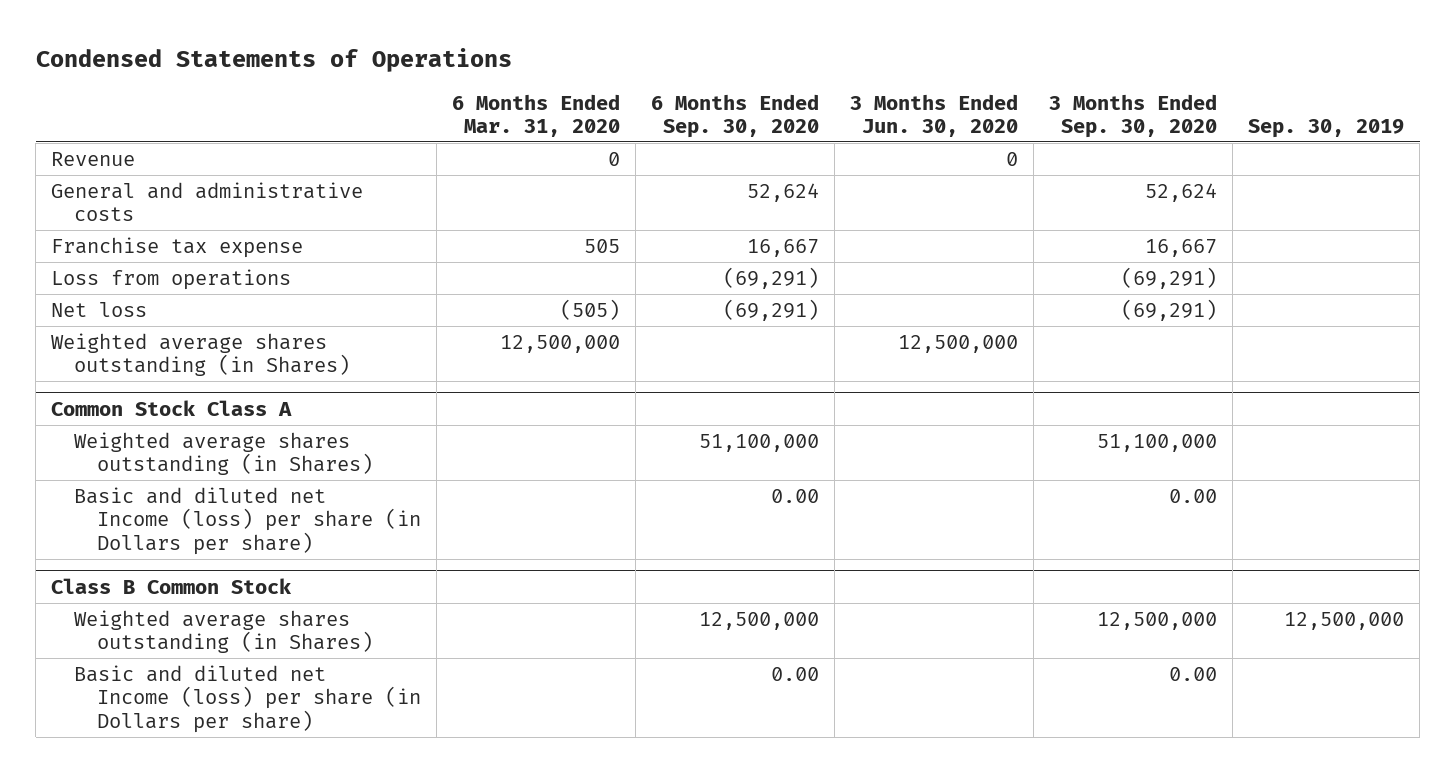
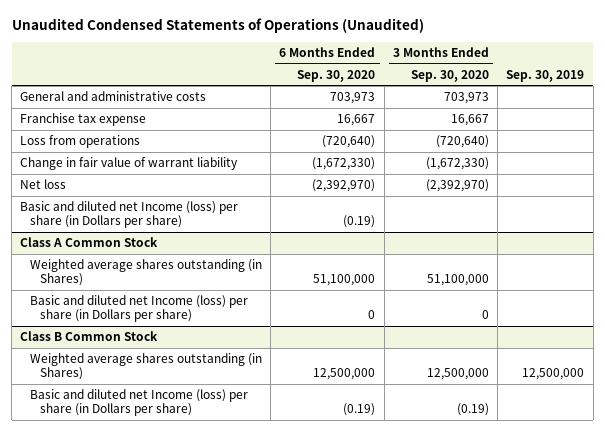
[35,47,512,72] Condensed Statements of Operations -> [11,17,424,33] Unaudited Condensed Statements of Operations (Unaudited)
[451,93,620,137] 6 Months Ended Mar. 31, 2020 -> none
[850,93,1019,137] 3 Months Ended Jun. 30, 2020 -> none
[51,151,136,166] Revenue -> none
[747,182,820,202] 52,624 -> [330,92,376,105] 703,973
[1145,182,1218,202] 52,624 -> [443,92,489,105] 703,973
[51,332,351,377] Weighted average shares outstanding (in Shares) -> none
[723,266,820,289] (69,291) -> [322,135,376,149] (720,640)
[1121,266,1218,289] (69,291) -> [435,135,489,149] (720,640)
none -> [20,157,239,171] Change in fair value of warrant liability
[723,298,820,321] (69,291) -> [312,179,376,193] (2,392,970)
[1121,298,1218,321] (69,291) -> [425,179,489,193] (2,392,970)
none -> [20,201,239,228] Basic and diluted net Income (loss) per share (in Dollars per share)
[51,399,293,416] Common Stock Class A -> [20,237,159,248] Class A Common Stock
[771,488,820,503] 0.00 -> [368,309,376,319] 0
[1169,488,1218,503] 0.00 -> [481,309,489,319] 0
[771,666,820,681] 0.00 -> [343,402,376,416] (0.19)
[1169,666,1218,681] 0.00 -> [456,402,489,416] (0.19)

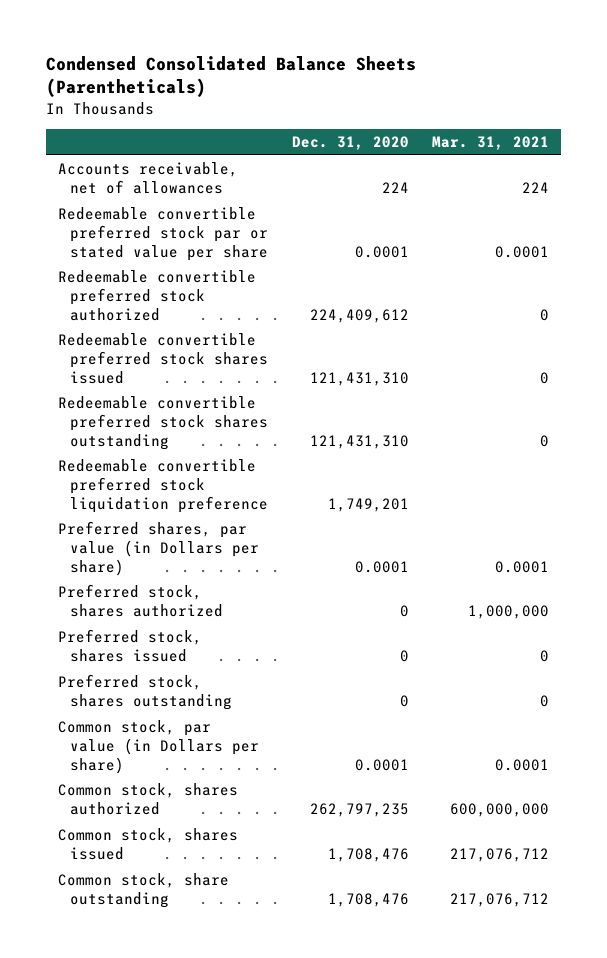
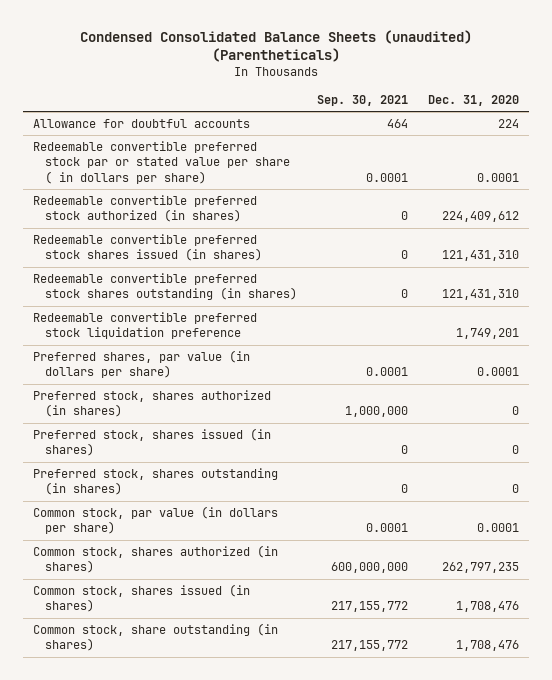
[46,55,417,98] Condensed Consolidated Balance Sheets (Parentheticals) -> [79,29,472,63] Condensed Consolidated Balance Sheets (unaudited) (Parentheticals)
[431,136,549,151] Mar. 31, 2021 -> none
none -> [317,95,409,107] Sep. 30, 2021
[58,162,239,194] Accounts receivable, net of allowances -> [32,118,250,128] Allowance for doubtful accounts
[58,207,269,261] Redeemable convertible preferred stock par or stated value per share -> [32,140,291,184] Redeemable convertible preferred stock par or stated value per share ( in dollars per share)
[58,270,257,321] Redeemable convertible preferred stock authorized -> [32,194,257,223] Redeemable convertible preferred stock authorized (in shares)
[58,333,269,384] Redeemable convertible preferred stock shares issued -> [32,233,263,262] Redeemable convertible preferred stock shares issued (in shares)
[58,396,269,450] Redeemable convertible preferred stock shares outstanding -> [32,272,298,301] Redeemable convertible preferred stock shares outstanding (in shares)
[58,521,260,576] Preferred shares, par value (in Dollars per share) -> [32,349,250,379] Preferred shares, par value (in dollars per share)
[58,584,224,617] Preferred stock, shares authorized -> [32,389,271,418] Preferred stock, shares authorized (in shares)
[58,629,203,662] Preferred stock, shares issued -> [32,427,271,457] Preferred stock, shares issued (in shares)
[58,674,233,710] Preferred stock, shares outstanding -> [32,467,278,496] Preferred stock, shares outstanding (in shares)
[58,720,260,774] Common stock, par value (in Dollars per share) -> [32,505,278,535] Common stock, par value (in dollars per share)
[58,783,239,815] Common stock, shares authorized -> [32,544,278,574] Common stock, shares authorized (in shares)
[58,828,239,860] Common stock, shares issued -> [32,583,250,613] Common stock, shares issued (in shares)
[58,873,230,908] Common stock, share outstanding -> [32,622,278,652] Common stock, share outstanding (in shares)

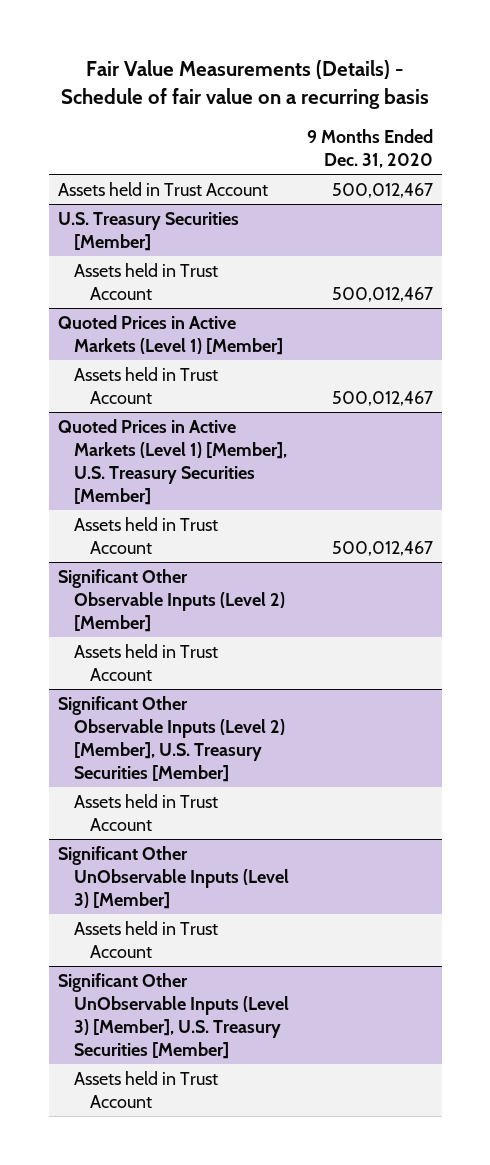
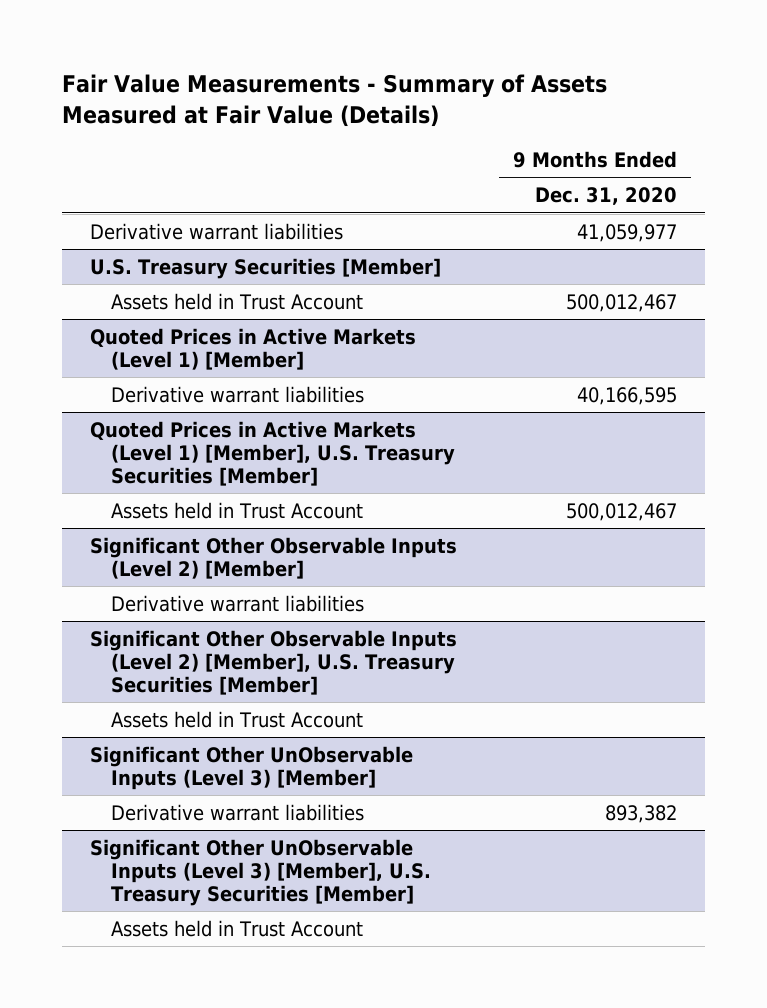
[61,60,430,110] Fair Value Measurements (Details) - Schedule of fair value on a recurring basis -> [61,74,607,127] Fair Value Measurements - Summary of Assets Measured at Fair Value (Details)
[57,181,268,196] Assets held in Trust Account -> none
none -> [89,222,343,240] Derivative warrant liabilities
[73,366,218,404] Assets held in Trust Account -> none
none -> [111,385,365,403] Derivative warrant liabilities
[73,643,218,681] Assets held in Trust Account -> none
none -> [111,594,365,612] Derivative warrant liabilities
[73,920,218,958] Assets held in Trust Account -> none
none -> [111,803,365,821] Derivative warrant liabilities

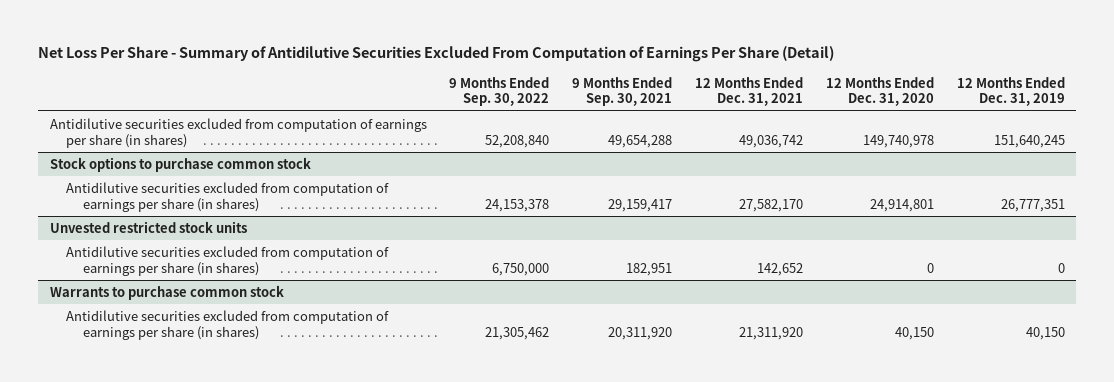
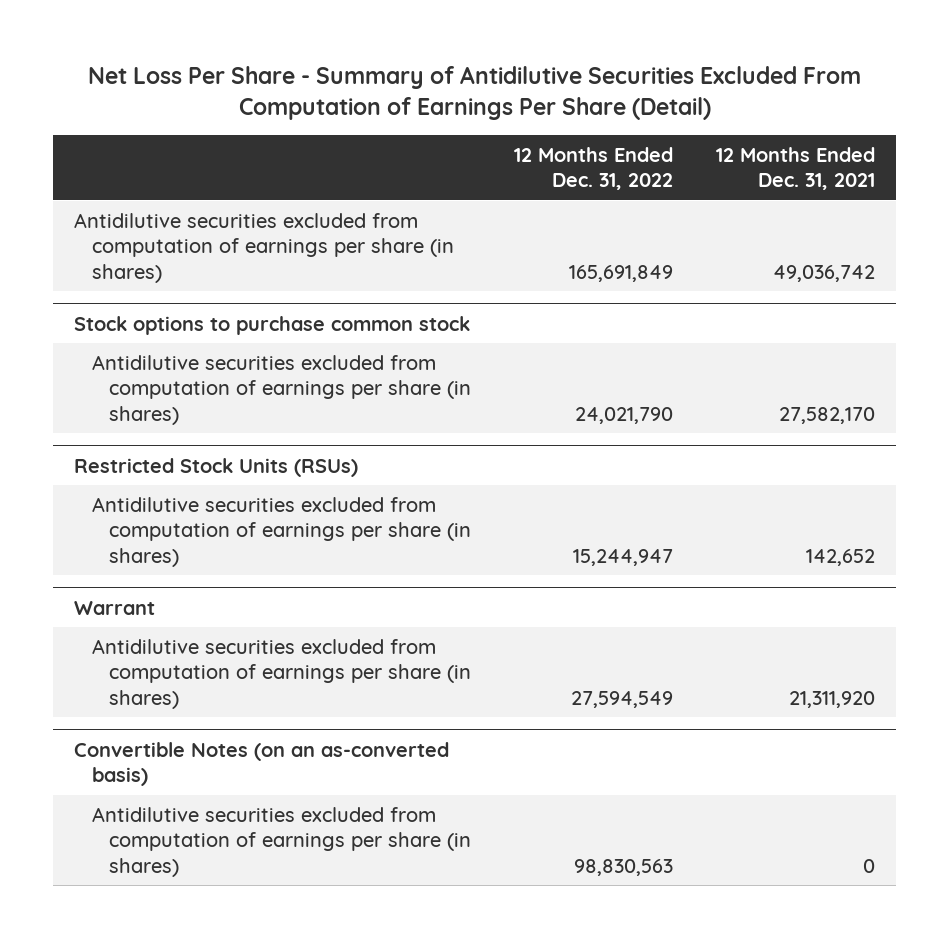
[449,76,550,107] 9 Months Ended Sep. 30, 2022 -> none
[572,76,673,107] 9 Months Ended Sep. 30, 2021 -> none
[825,76,934,107] 12 Months Ended Dec. 31, 2020 -> none
[956,76,1065,107] 12 Months Ended Dec. 31, 2019 -> none
none -> [514,146,674,191] 12 Months Ended Dec. 31, 2022
[49,220,247,233] Unvested restricted stock units -> [74,457,359,477] Restricted Stock Units (RSUs)
[49,284,284,300] Warrants to purchase common stock -> [74,600,156,615] Warrant
none -> [74,741,450,786] Convertible Notes (on an as-converted basis)
none -> [91,806,472,877] Antidilutive securities excluded from computation of earnings per share (in shares)

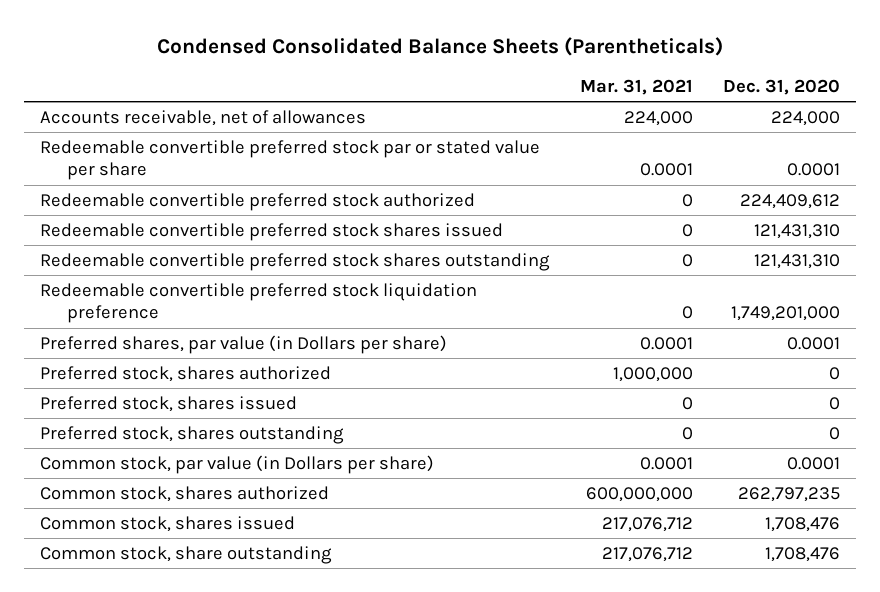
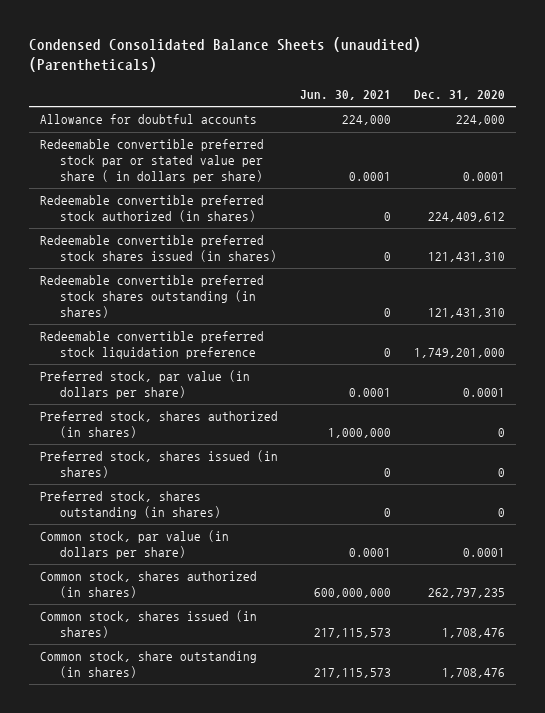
[157,36,724,56] Condensed Consolidated Balance Sheets (Parentheticals) -> [29,37,422,72] Condensed Consolidated Balance Sheets (unaudited) (Parentheticals)
[579,79,693,96] Mar. 31, 2021 -> none
none -> [300,90,392,101] Jun. 30, 2021
[39,109,366,126] Accounts receivable, net of allowances -> [40,114,258,125] Allowance for doubtful accounts
[39,139,540,181] Redeemable convertible preferred stock par or stated value per share -> [40,139,265,183] Redeemable convertible preferred stock par or stated value per share ( in dollars per share)
[39,192,475,211] Redeemable convertible preferred stock authorized -> [40,195,265,223] Redeemable convertible preferred stock authorized (in shares)
[39,222,503,241] Redeemable convertible preferred stock shares issued -> [40,235,278,263] Redeemable convertible preferred stock shares issued (in shares)
[39,252,550,271] Redeemable convertible preferred stock shares outstanding -> [40,275,265,318] Redeemable convertible preferred stock shares outstanding (in shares)
[39,334,447,354] Preferred shares, par value (in Dollars per share) -> [40,370,251,400] Preferred stock, par value (in dollars per share)
[39,365,331,382] Preferred stock, shares authorized -> [40,411,279,439] Preferred stock, shares authorized (in shares)
[39,395,297,412] Preferred stock, shares issued -> [40,450,279,479] Preferred stock, shares issued (in shares)
[39,425,344,444] Preferred stock, shares outstanding -> [40,491,222,520] Preferred stock, shares outstanding (in shares)
[39,454,434,474] Common stock, par value (in Dollars per share) -> [40,530,230,560] Common stock, par value (in dollars per share)
[39,485,329,502] Common stock, shares authorized -> [40,571,258,599] Common stock, shares authorized (in shares)
[39,515,295,532] Common stock, shares issued -> [40,610,258,639] Common stock, shares issued (in shares)
[39,545,332,564] Common stock, share outstanding -> [40,651,258,679] Common stock, share outstanding (in shares)

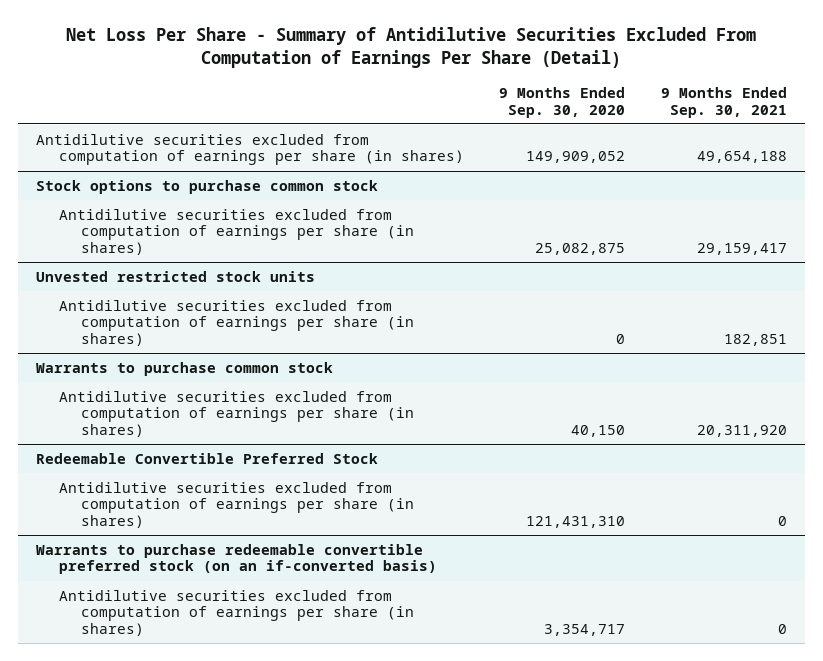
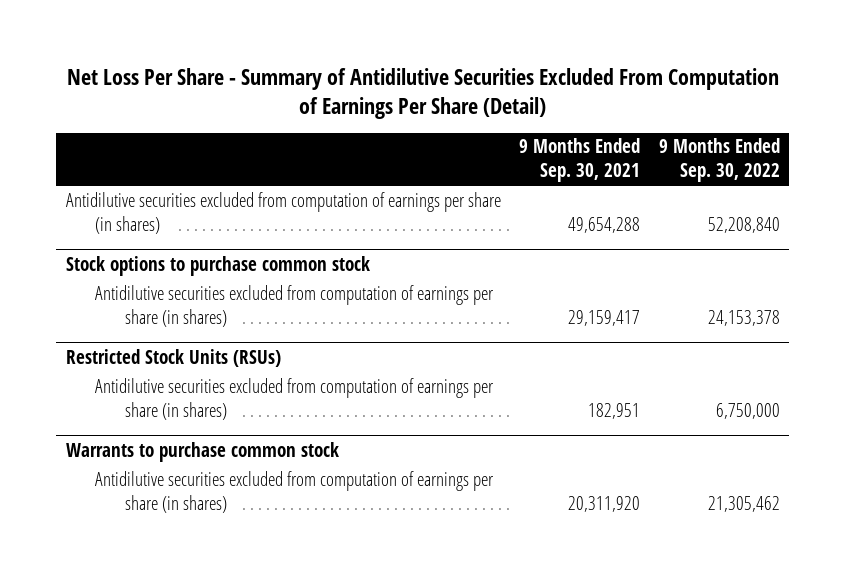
[499,86,626,118] 9 Months Ended Sep. 30, 2020 -> none
none -> [658,138,780,183] 9 Months Ended Sep. 30, 2022
[696,151,787,164] 49,654,188 -> [568,216,641,233] 49,654,288
[36,270,316,282] Unvested restricted stock units -> [65,348,281,367] Restricted Stock Units (RSUs)
[723,334,787,347] 182,851 -> [588,402,641,419] 182,951
[36,452,379,464] Redeemable Convertible Preferred Stock -> none
[58,481,415,529] Antidilutive securities excluded from computation of earnings per share (in shares) -> none
[36,543,437,575] Warrants to purchase redeemable convertible preferred stock (on an if-converted basis) -> none
[58,589,415,637] Antidilutive securities excluded from computation of earnings per share (in shares) -> none

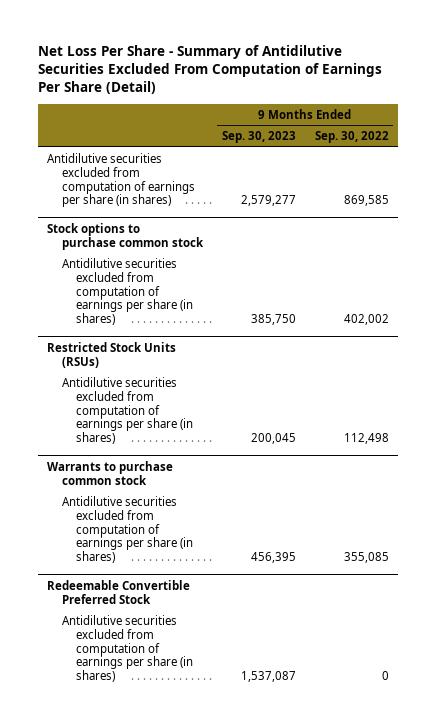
[519,138,641,183] 9 Months Ended Sep. 30, 2021 -> none
none -> [221,131,296,144] Sep. 30, 2023
[707,216,780,233] 52,208,840 -> [343,195,389,207] 869,585
[707,309,780,326] 24,153,378 -> [343,314,389,326] 402,002
[715,402,780,419] 6,750,000 -> [343,433,389,445] 112,498
[707,495,780,512] 21,305,462 -> [343,552,389,564] 355,085
none -> [47,579,191,604] Redeemable Convertible Preferred Stock
none -> [61,614,193,683] Antidilutive securities excluded from computation of earnings per share (in shares)

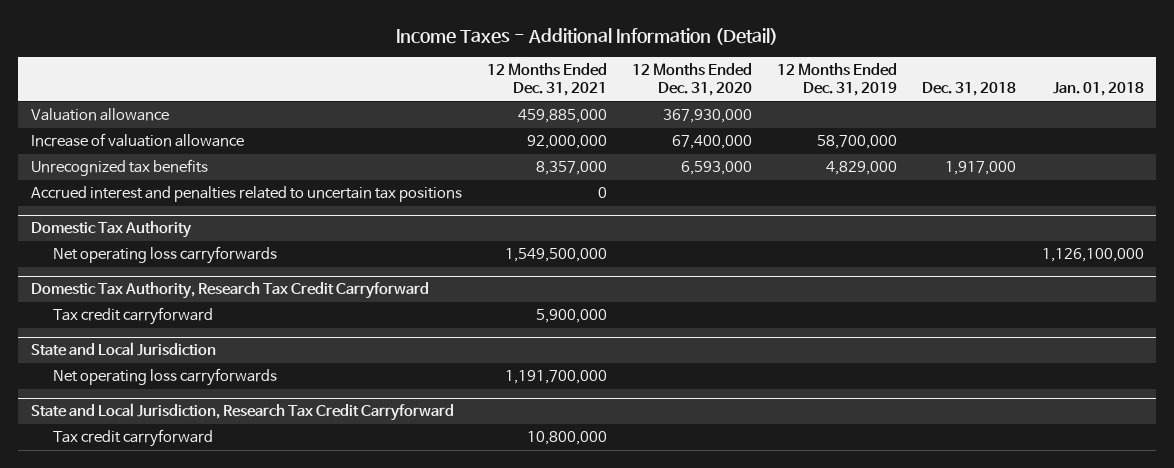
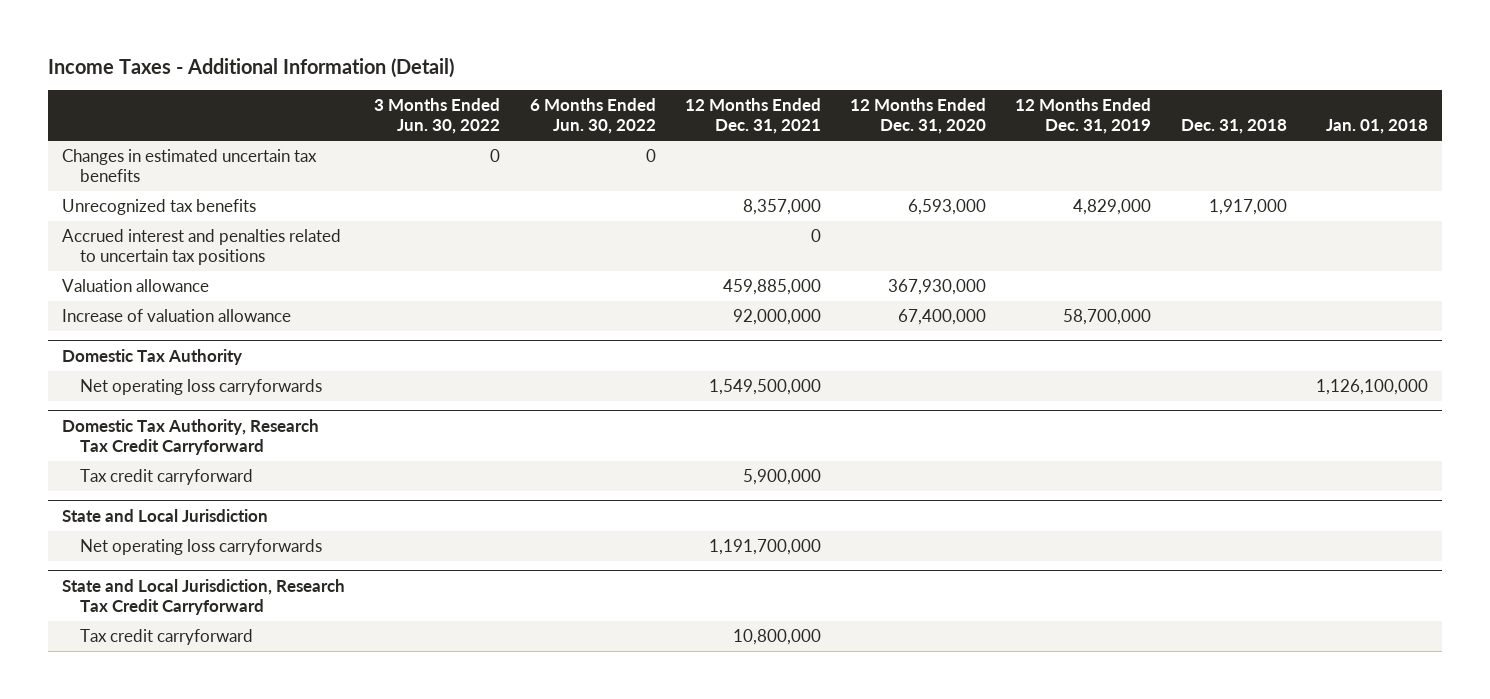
none -> [374,98,501,135] 3 Months Ended Jun. 30, 2022
none -> [529,98,656,135] 6 Months Ended Jun. 30, 2022
none -> [62,149,318,183] Changes in estimated uncertain tax benefits
[30,108,169,122] Valuation allowance -> [62,279,210,293] Valuation allowance
[30,133,244,148] Increase of valuation allowance -> [62,309,292,323] Increase of valuation allowance

